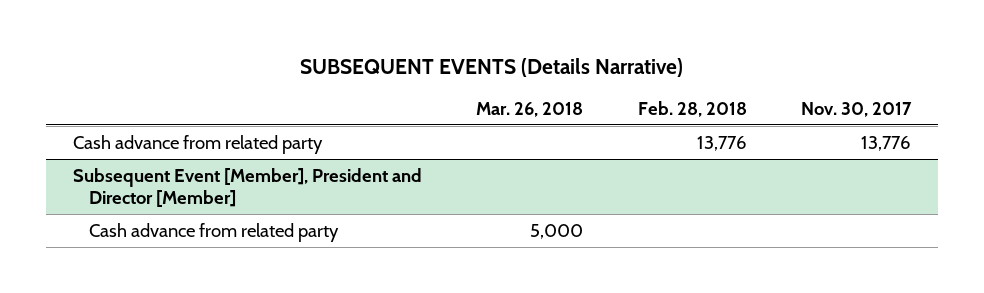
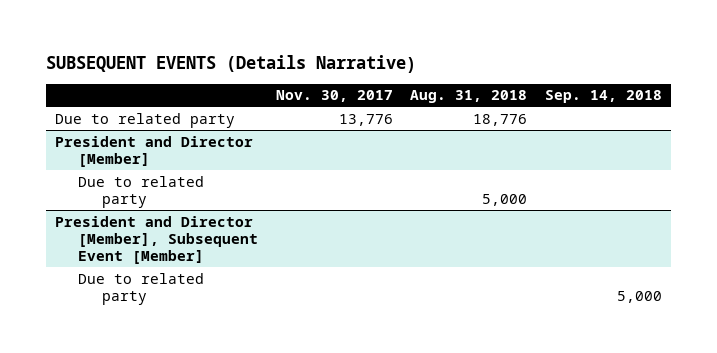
[476,102,584,118] Mar. 26, 2018 -> none
[637,101,747,118] Feb. 28, 2018 -> none
none -> [410,90,528,104] Aug. 31, 2018
none -> [544,90,662,104] Sep. 14, 2018
[72,134,323,154] Cash advance from related party -> [54,112,235,128] Due to related party
none -> [54,135,253,167] President and Director [Member]
none -> [78,175,205,208] Due to related party
[72,167,422,208] Subsequent Event [Member], President and Director [Member] -> [54,215,259,265] President and Director [Member], Subsequent Event [Member]
[88,222,339,242] Cash advance from related party -> [78,272,205,305] Due to related party

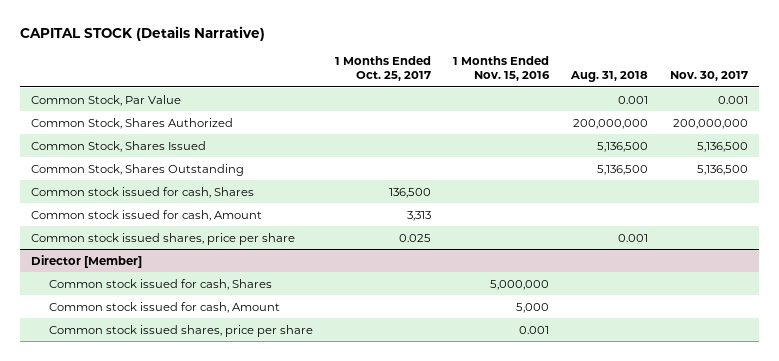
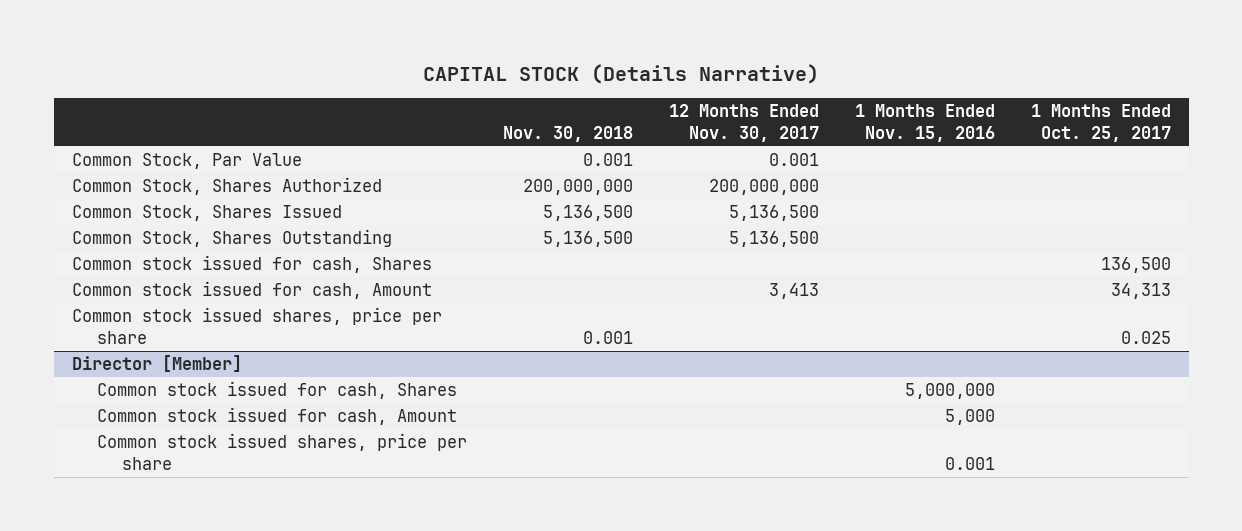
[570,71,649,83] Aug. 31, 2018 -> none
[670,71,749,82] Nov. 30, 2017 -> none
none -> [502,125,633,142] Nov. 30, 2018
none -> [668,104,819,142] 12 Months Ended Nov. 30, 2017
[406,210,431,221] 3,313 -> [1110,283,1171,300] 34,313

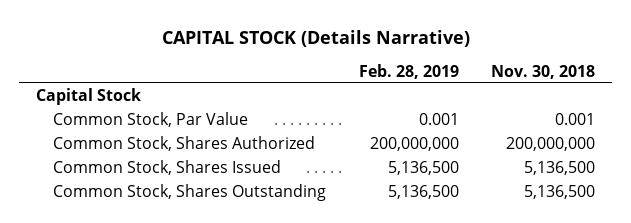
[668,104,819,142] 12 Months Ended Nov. 30, 2017 -> none
[854,104,995,142] 1 Months Ended Nov. 15, 2016 -> none
[1030,104,1171,142] 1 Months Ended Oct. 25, 2017 -> none
none -> [358,63,459,79] Feb. 28, 2019
none -> [35,88,141,106] Capital Stock
[71,255,432,274] Common stock issued for cash, Shares -> none
[71,281,432,300] Common stock issued for cash, Amount -> none
[71,307,442,345] Common stock issued shares, price per share -> none
[71,355,242,373] Director [Member] -> none
[97,381,458,400] Common stock issued for cash, Shares -> none
[97,407,458,426] Common stock issued for cash, Amount -> none
[97,433,468,471] Common stock issued shares, price per share -> none

